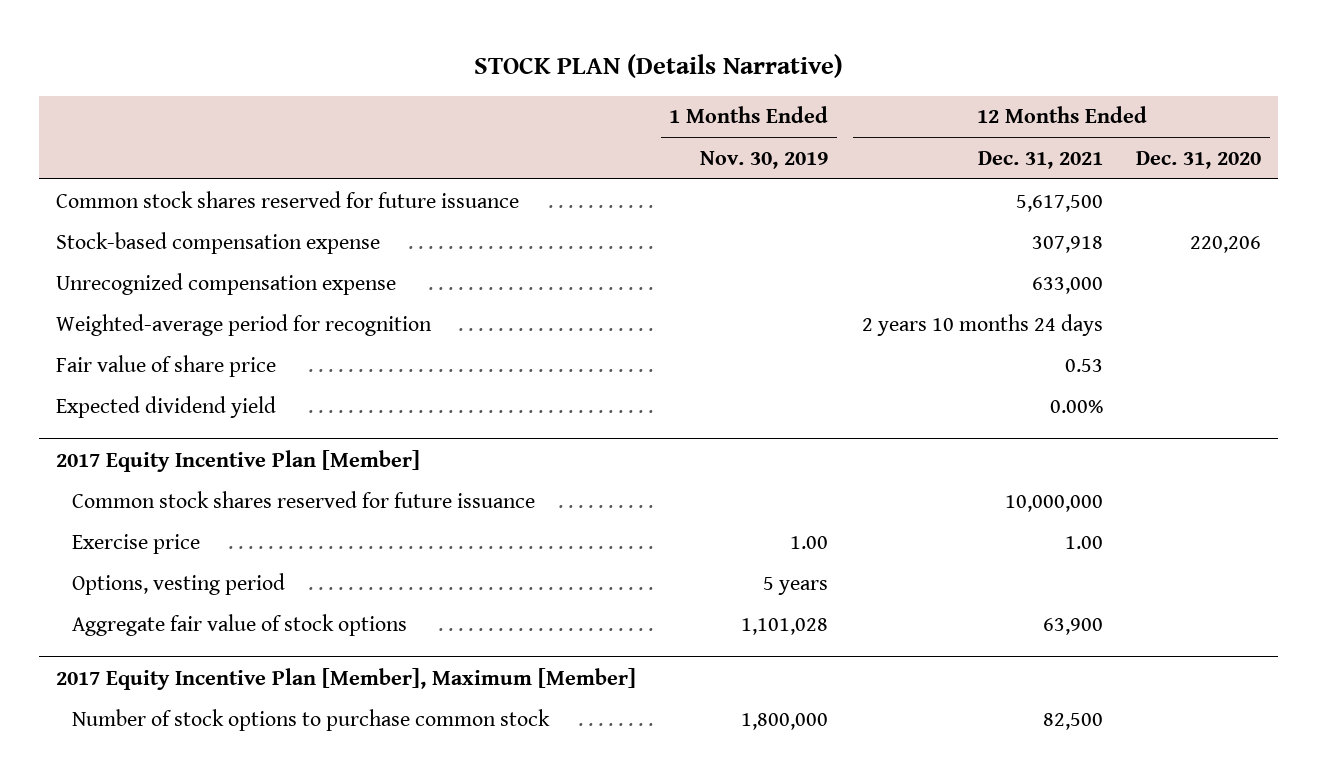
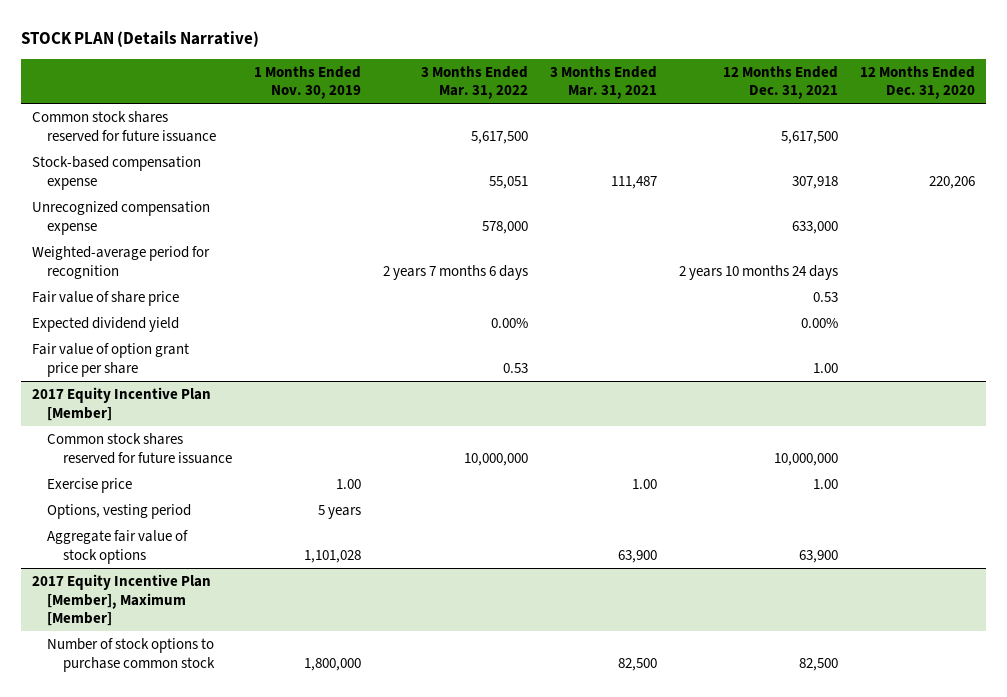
none -> [421,65,529,100] 3 Months Ended Mar. 31, 2022
none -> [550,65,658,100] 3 Months Ended Mar. 31, 2021
none -> [31,343,189,377] Fair value of option grant price per share

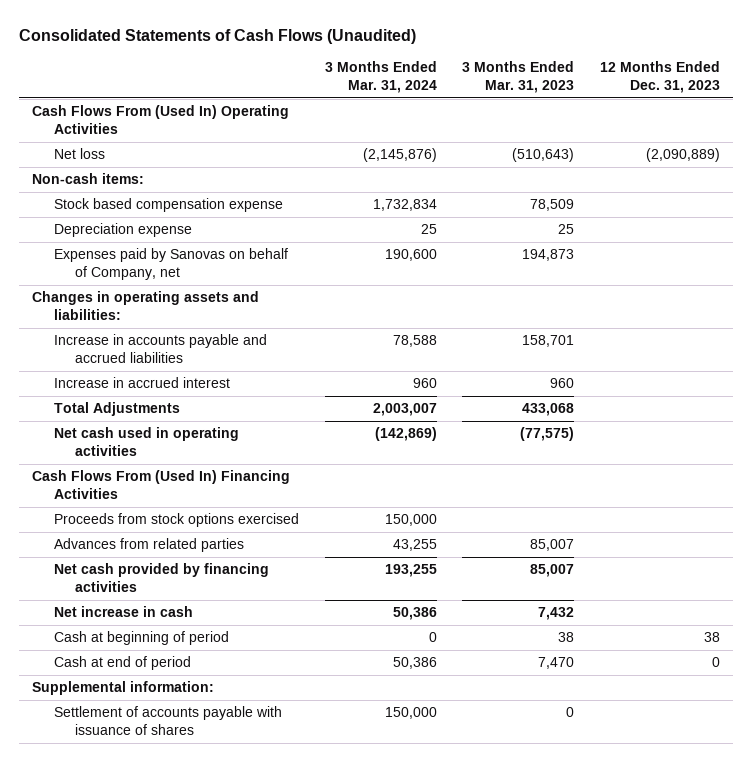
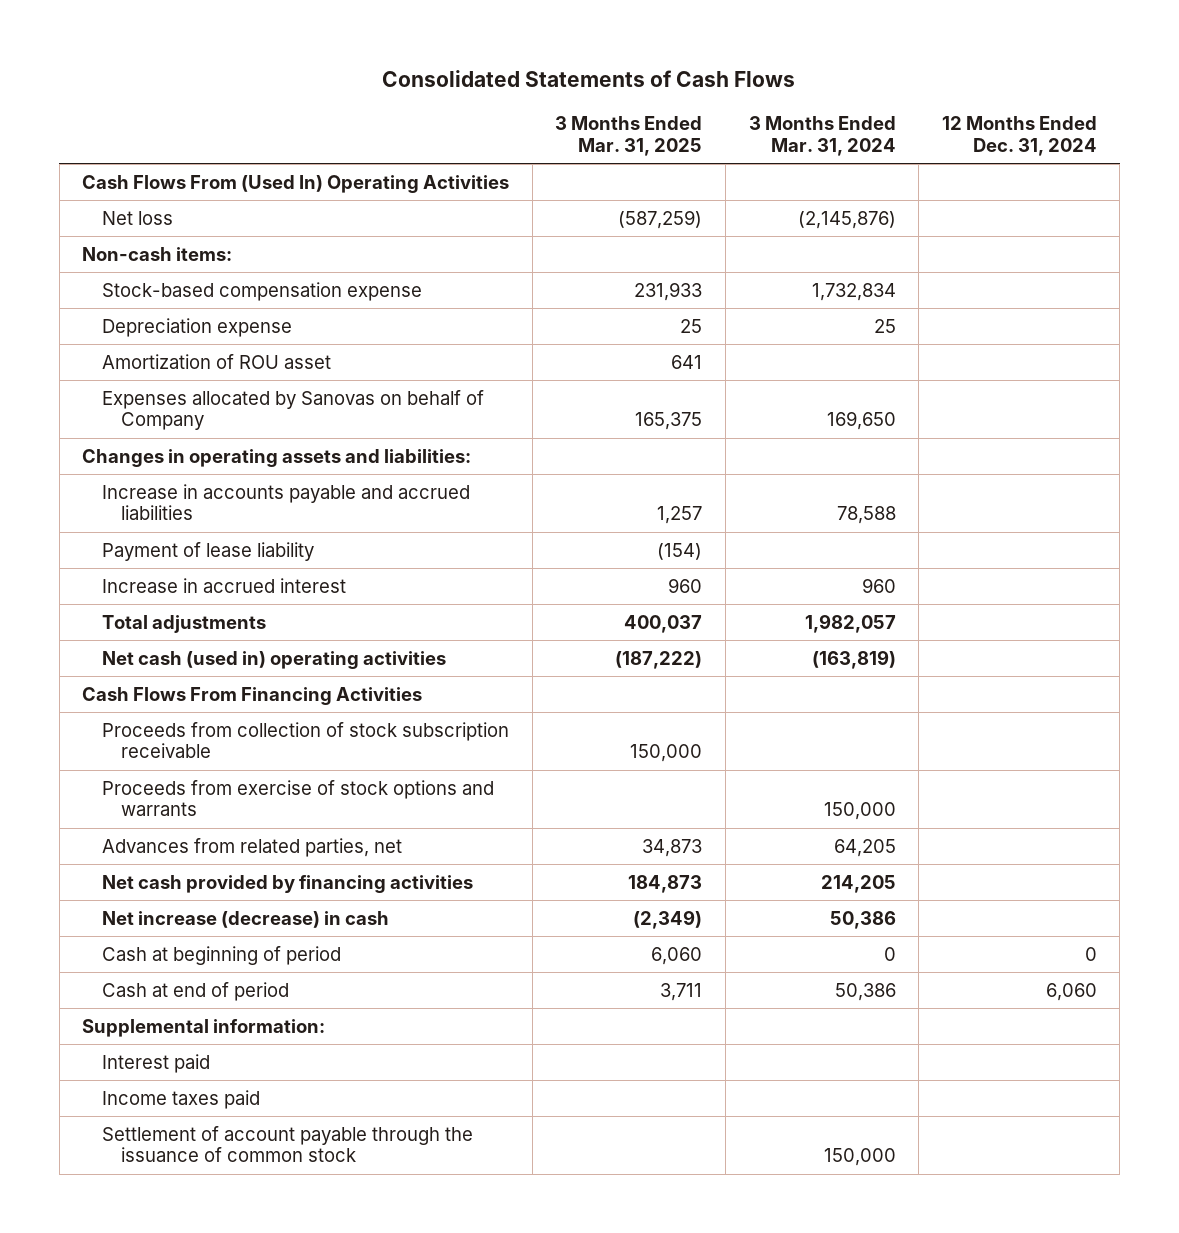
[19,28,417,44] Consolidated Statements of Cash Flows (Unaudited) -> [382,70,796,88] Consolidated Statements of Cash Flows
[462,61,575,94] 3 Months Ended Mar. 31, 2023 -> none
[600,61,721,94] 12 Months Ended Dec. 31, 2023 -> none
none -> [555,116,703,157] 3 Months Ended Mar. 31, 2025
none -> [941,116,1097,157] 12 Months Ended Dec. 31, 2024
[53,198,283,213] Stock based compensation expense -> [101,281,422,301] Stock-based compensation expense
none -> [101,353,331,369] Amortization of ROU asset
[53,248,288,281] Expenses paid by Sanovas on behalf of Company, net -> [101,389,484,431] Expenses allocated by Sanovas on behalf of Company
[384,249,437,262] 190,600 -> [826,411,896,431] 169,650
none -> [101,541,314,561] Payment of lease liability
[53,402,180,417] Total Adjustments -> [101,614,266,633] Total adjustments
[372,403,437,417] 2,003,007 -> [804,613,896,633] 1,982,057
[53,427,239,457] Net cash used in operating activities -> [101,650,446,669] Net cash (used in) operating activities
[374,427,437,442] (142,869) -> [811,649,896,669] (163,819)
[32,470,291,500] Cash Flows From (Used In) Financing Activities -> [82,686,423,705] Cash Flows From Financing Activities
none -> [101,721,509,759] Proceeds from collection of stock subscription receivable
[53,513,299,528] Proceeds from stock options exercised -> [101,779,494,817] Proceeds from exercise of stock options and warrants
[53,538,244,553] Advances from related parties -> [101,837,402,857] Advances from related parties, net
[392,539,437,552] 43,255 -> [833,838,896,857] 64,205
[384,564,437,578] 193,255 -> [820,874,896,893] 214,205
[53,606,193,618] Net increase in cash -> [101,910,389,928] Net increase (decrease) in cash
[53,706,282,736] Settlement of accounts payable with issuance of shares -> none
none -> [101,1053,210,1073] Interest paid
none -> [101,1089,260,1109] Income taxes paid
none -> [101,1125,473,1163] Settlement of account payable through the issuance of common stock

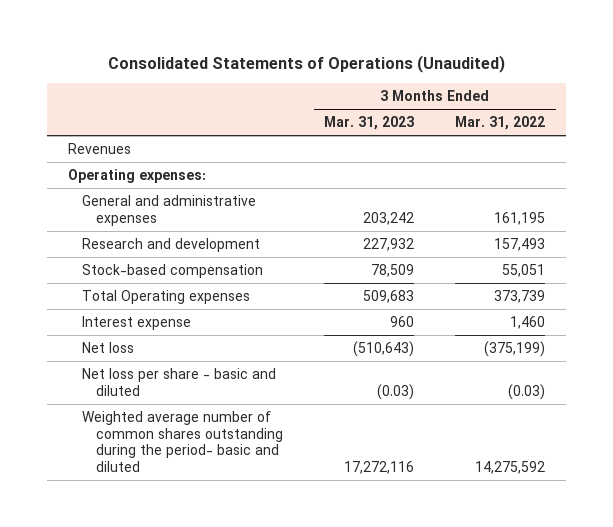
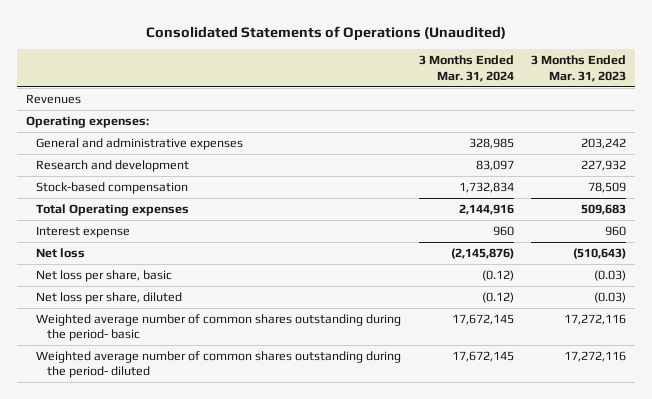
[455,116,546,131] Mar. 31, 2022 -> none
none -> [418,55,514,82] 3 Months Ended Mar. 31, 2024
[81,368,276,396] Net loss per share - basic and diluted -> [36,270,173,283] Net loss per share, basic
none -> [36,292,183,305] Net loss per share, diluted
[81,411,283,472] Weighted average number of common shares outstanding during the period- basic and diluted -> [36,314,402,342] Weighted average number of common shares outstanding during the period- basic
none -> [36,351,402,379] Weighted average number of common shares outstanding during the period- diluted

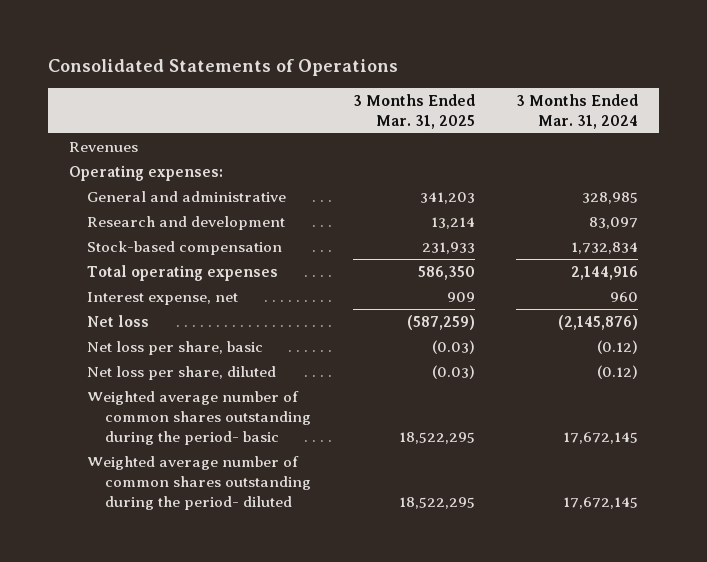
[145,25,506,41] Consolidated Statements of Operations (Unaudited) -> [48,59,399,77] Consolidated Statements of Operations
[530,55,626,82] 3 Months Ended Mar. 31, 2023 -> none
none -> [352,93,475,129] 3 Months Ended Mar. 31, 2025
[36,138,244,151] General and administrative expenses -> [86,190,286,202] General and administrative
[36,204,190,217] Total Operating expenses -> [86,264,278,281] Total operating expenses
[36,226,131,239] Interest expense -> [86,291,238,305] Interest expense, net

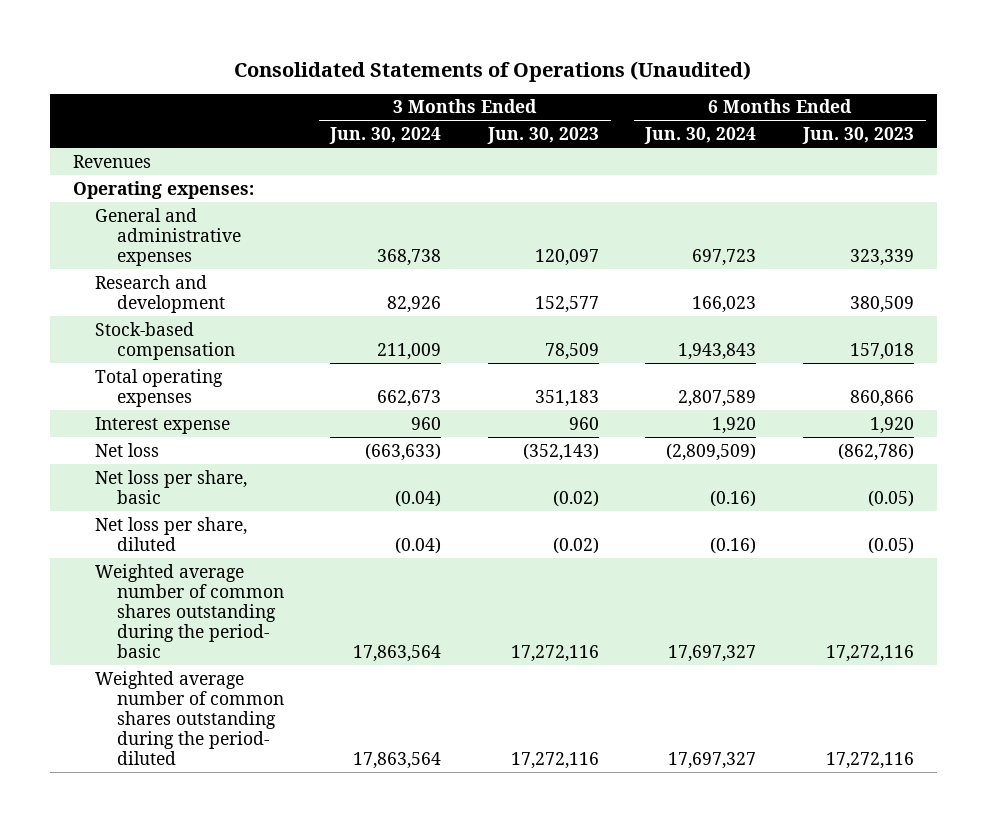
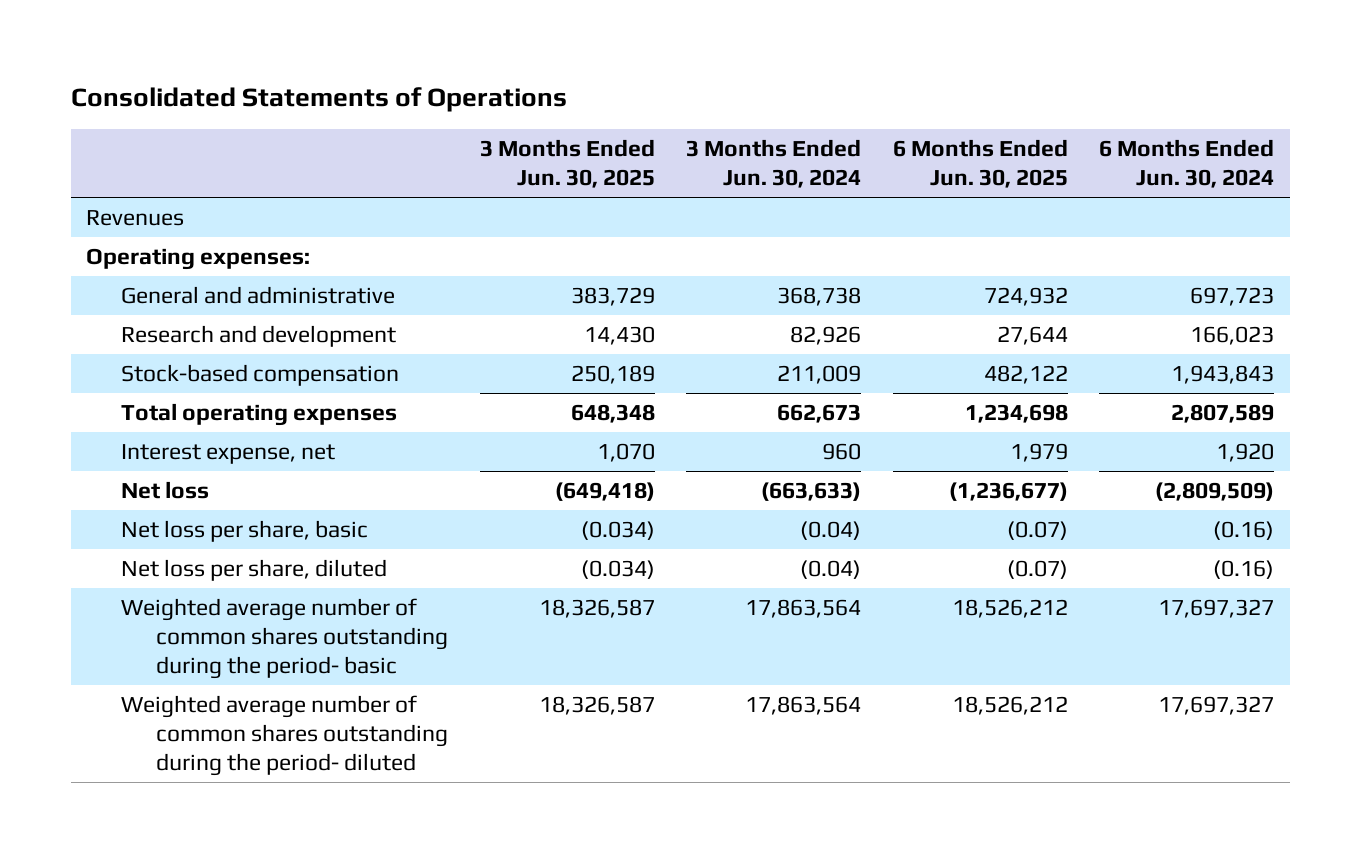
[234,60,752,82] Consolidated Statements of Operations (Unaudited) -> [70,87,567,113] Consolidated Statements of Operations
[486,127,599,145] Jun. 30, 2023 -> none
[802,127,915,145] Jun. 30, 2023 -> none
none -> [479,139,655,188] 3 Months Ended Jun. 30, 2025
none -> [892,139,1068,188] 6 Months Ended Jun. 30, 2025
[94,207,241,266] General and administrative expenses -> [121,286,396,305] General and administrative
[94,416,230,434] Interest expense -> [121,444,336,465] Interest expense, net

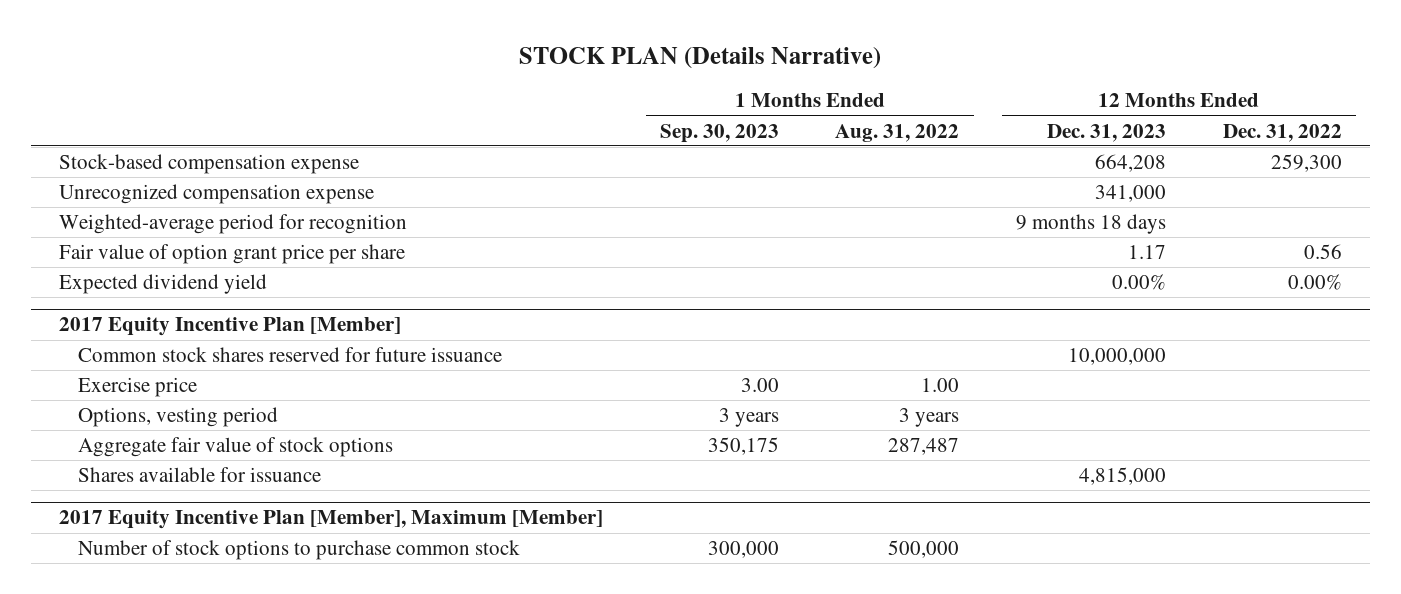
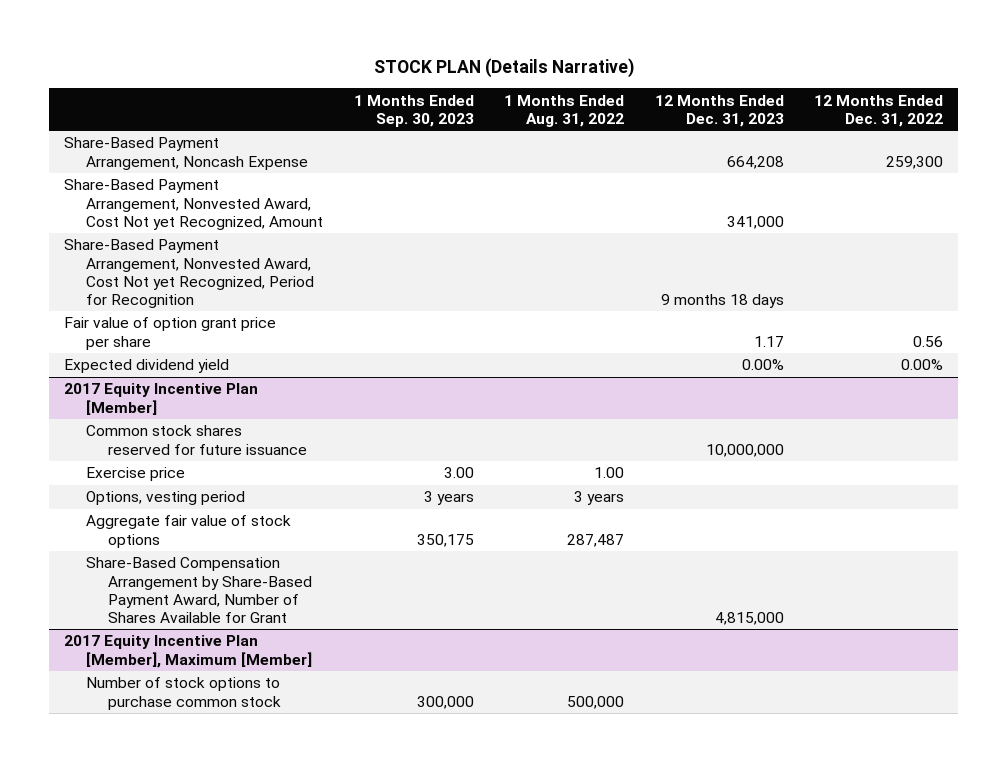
[59,154,360,175] Stock-based compensation expense -> [64,137,309,170] Share-Based Payment Arrangement, Noncash Expense
[59,184,375,205] Unrecognized compensation expense -> [64,179,324,230] Share-Based Payment Arrangement, Nonvested Award, Cost Not yet Recognized, Amount
[59,214,408,235] Weighted-average period for recognition -> [64,239,315,308] Share-Based Payment Arrangement, Nonvested Award, Cost Not yet Recognized, Period for Recognition
[78,467,322,483] Shares available for issuance -> [86,557,313,623] Share-Based Compensation Arrangement by Share-Based Payment Award, Number of Shares Available for Grant

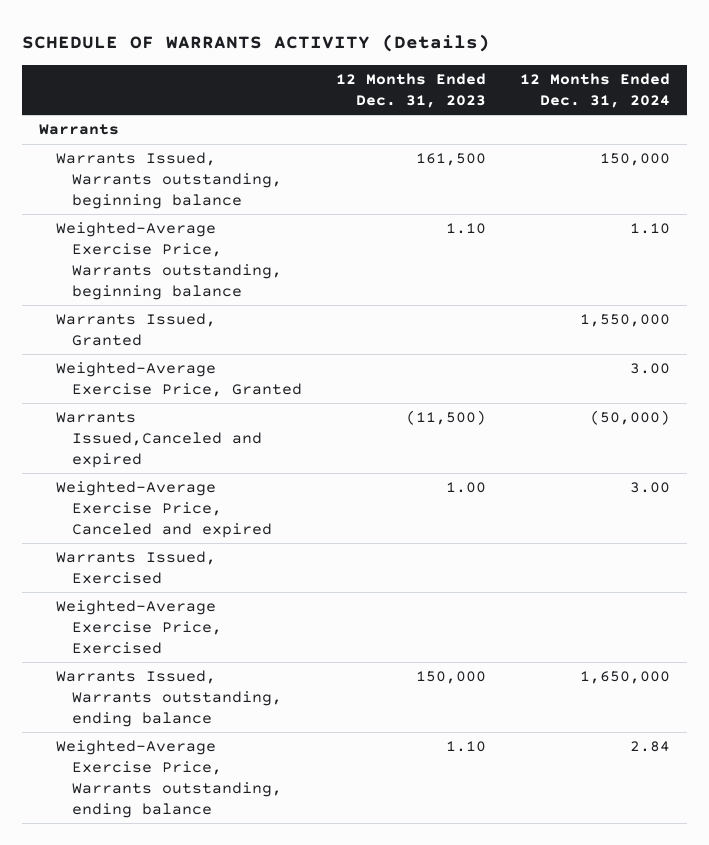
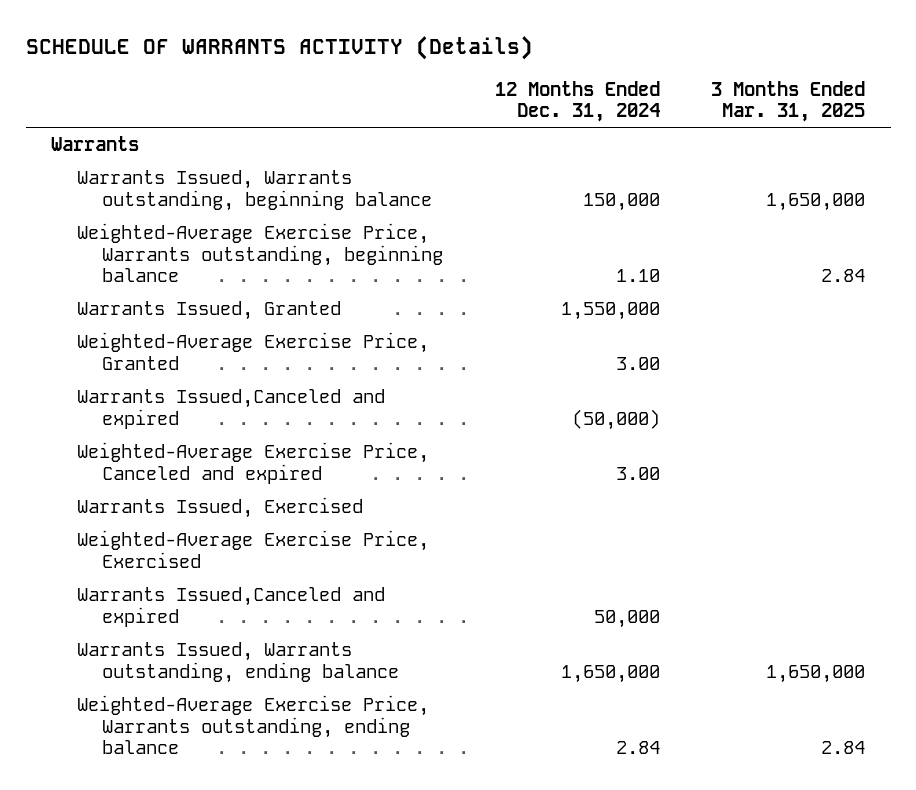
[336,73,487,108] 12 Months Ended Dec. 31, 2023 -> none
none -> [711,80,866,123] 3 Months Ended Mar. 31, 2025
none -> [76,587,385,627] Warrants Issued,Canceled and expired

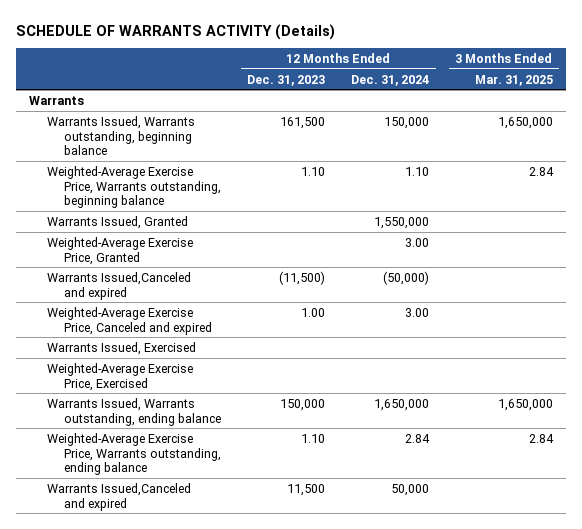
none -> [247,74,326,86] Dec. 31, 2023
[76,587,385,627] Warrants Issued,Canceled and expired -> [46,482,191,511] Warrants Issued,Canceled and expired

